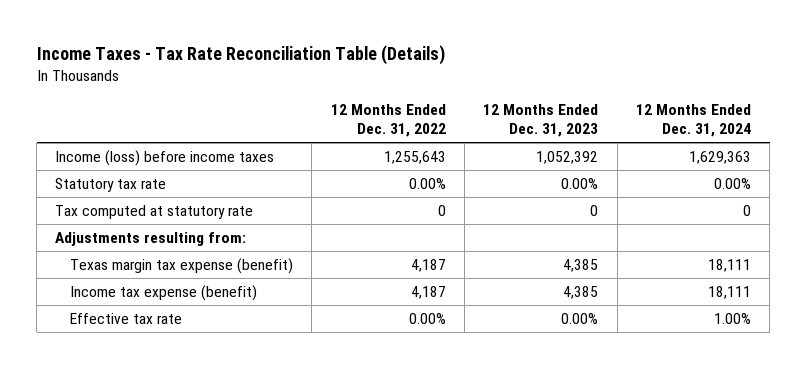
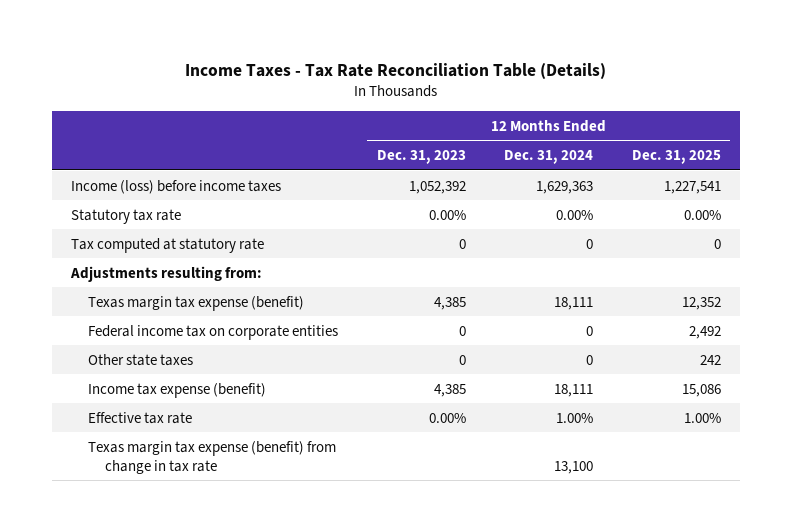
[330,104,446,138] 12 Months Ended Dec. 31, 2022 -> none
none -> [631,150,721,165] Dec. 31, 2025
none -> [88,324,339,340] Federal income tax on corporate entities
none -> [88,353,194,366] Other state taxes
none -> [88,440,337,474] Texas margin tax expense (benefit) from change in tax rate

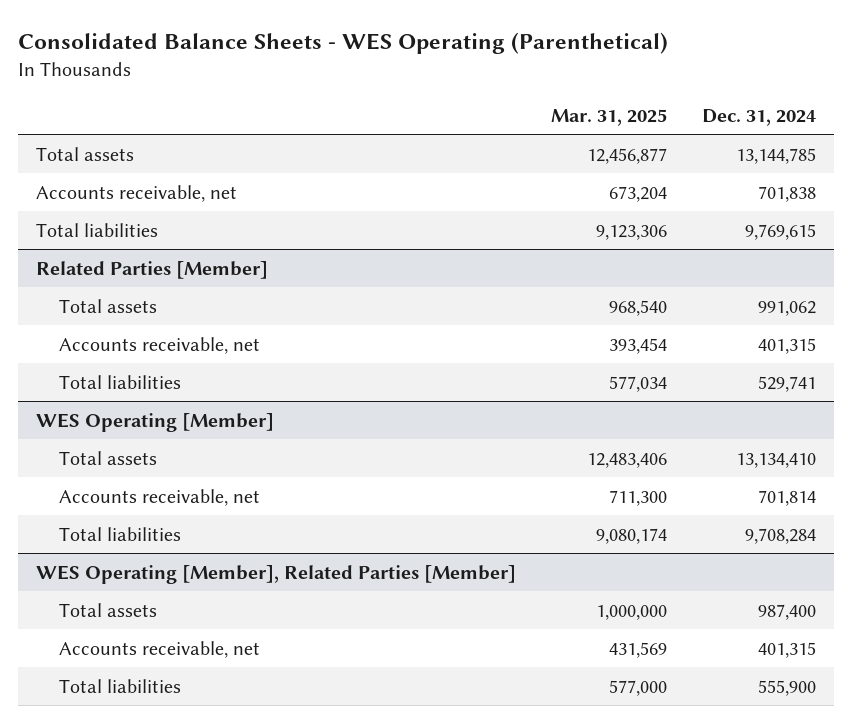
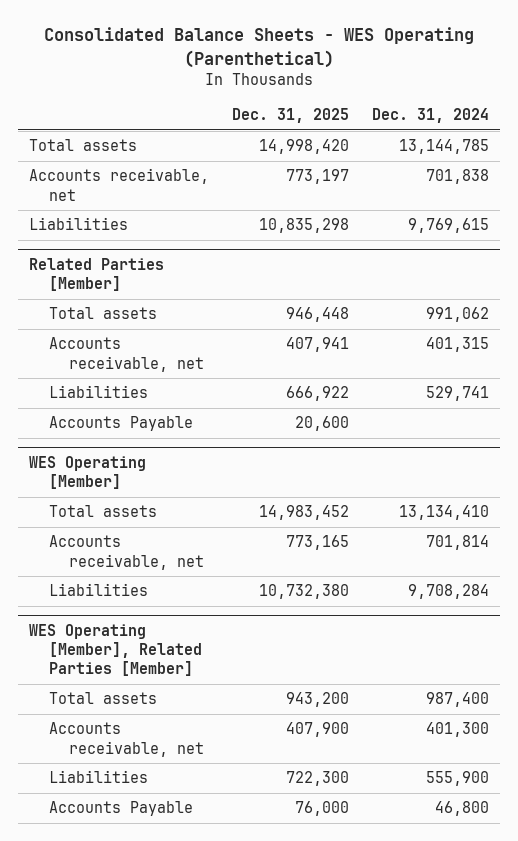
[551,108,668,126] Mar. 31, 2025 -> none
none -> [231,108,349,124] Dec. 31, 2025
[35,222,158,237] Total liabilities -> [29,217,129,231] Liabilities
[59,374,182,389] Total liabilities -> [49,385,149,399] Liabilities
none -> [49,416,194,432] Accounts Payable
[59,526,182,541] Total liabilities -> [49,583,149,597] Liabilities
[758,641,817,658] 401,315 -> [425,722,489,738] 401,300
[59,678,182,693] Total liabilities -> [49,770,149,784] Liabilities
none -> [49,801,194,817] Accounts Payable

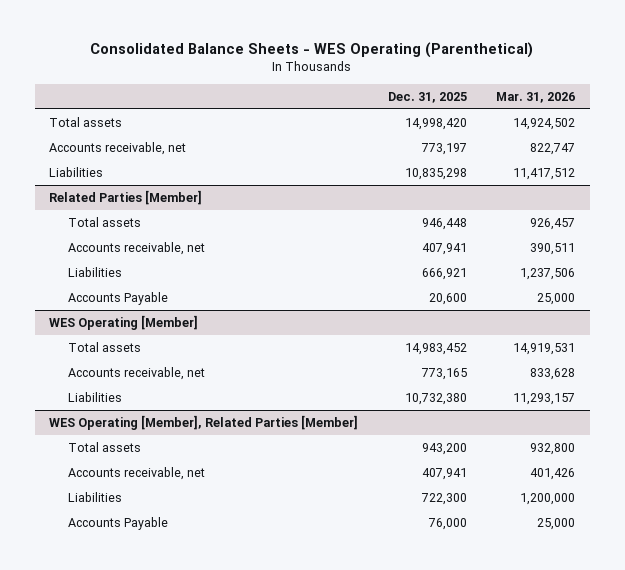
[371,108,489,124] Dec. 31, 2024 -> none
none -> [496,91,576,103] Mar. 31, 2026
[285,386,349,402] 666,922 -> [421,267,467,280] 666,921
[285,722,349,738] 407,900 -> [421,467,467,480] 407,941

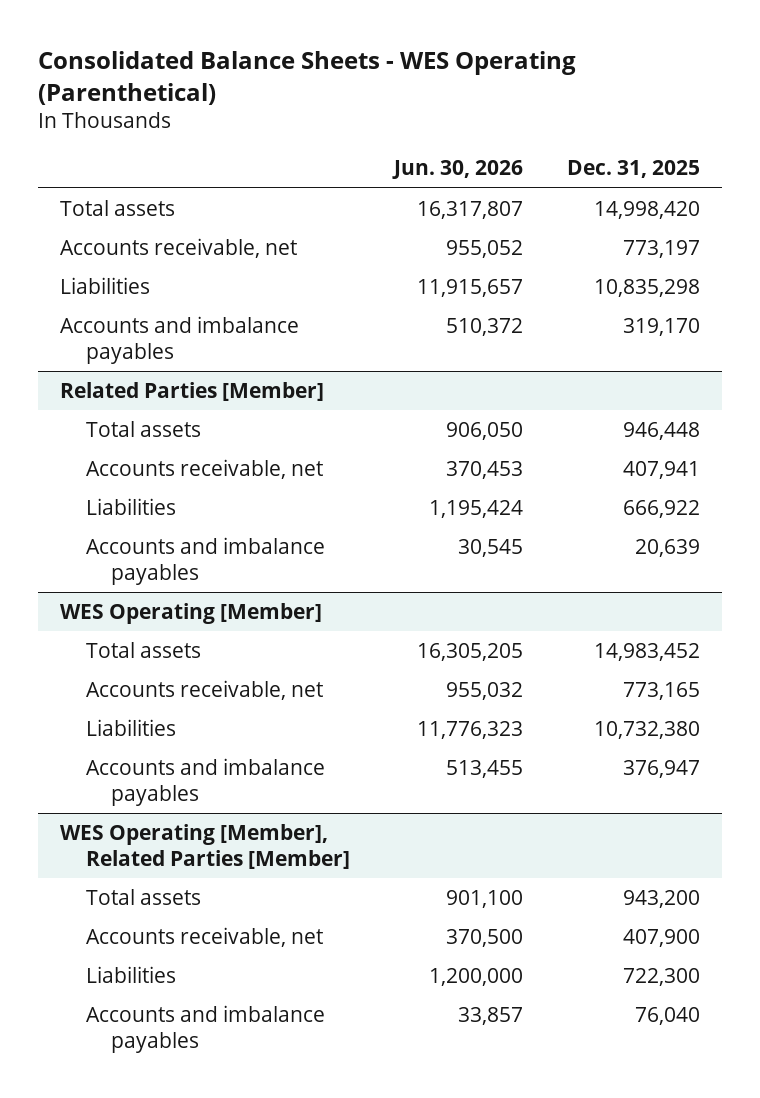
[496,91,576,103] Mar. 31, 2026 -> none
none -> [391,160,523,180] Jun. 30, 2026
none -> [59,315,299,364] Accounts and imbalance payables
[68,291,169,305] Accounts Payable -> none
[421,267,467,280] 666,921 -> [622,499,700,518] 666,922
none -> [85,536,325,585] Accounts and imbalance payables
none -> [85,757,325,806] Accounts and imbalance payables
[421,467,467,480] 407,941 -> [622,928,700,947] 407,900
[68,516,169,530] Accounts Payable -> none
none -> [85,1004,325,1053] Accounts and imbalance payables

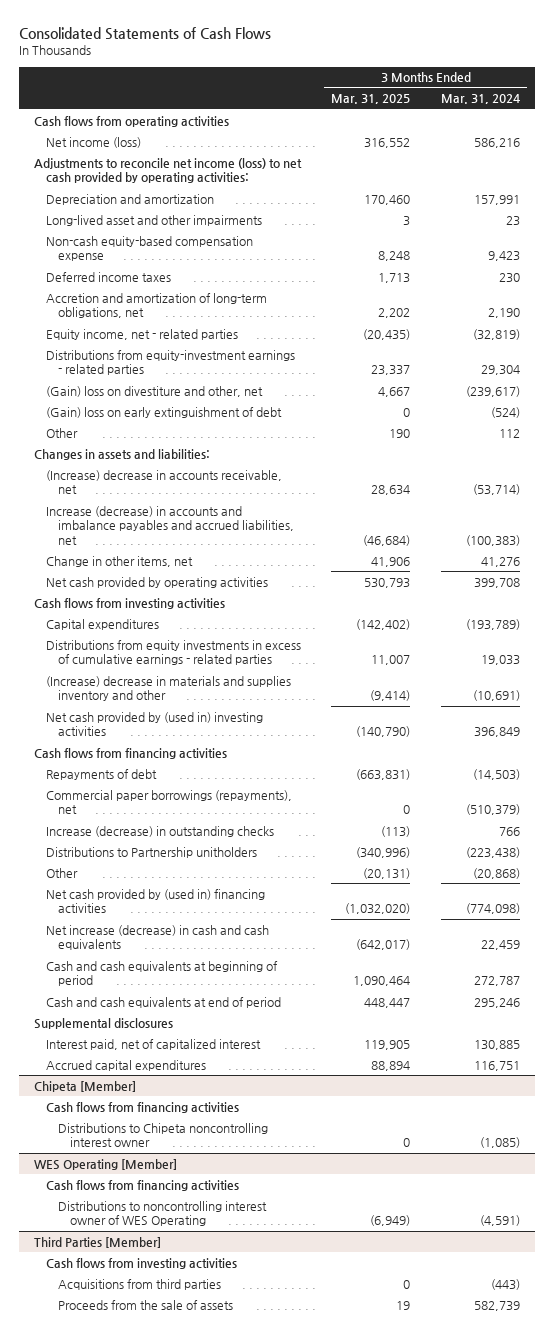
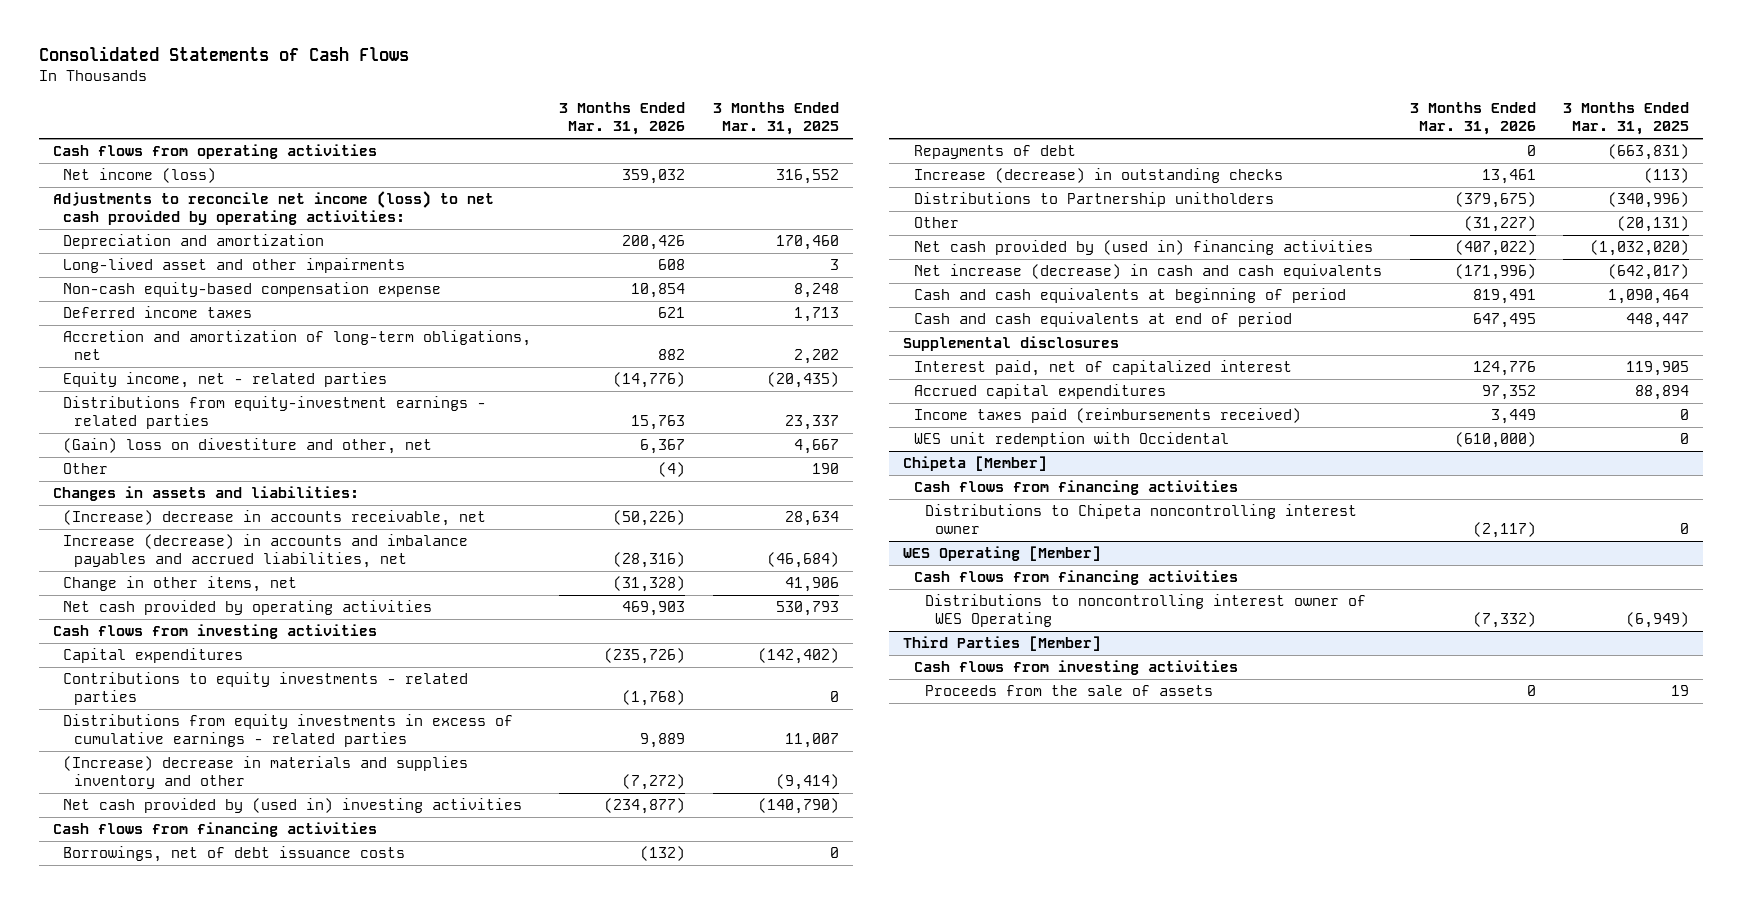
[440,94,520,105] Mar. 31, 2024 -> none
none -> [558,102,685,136] 3 Months Ended Mar. 31, 2026
[46,406,283,418] (Gain) loss on early extinguishment of debt -> none
none -> [63,672,469,706] Contributions to equity investments - related parties
none -> [63,846,406,863] Borrowings, net of debt issuance costs
[46,789,293,815] Commercial paper borrowings (repayments), net -> none
none -> [913,408,1301,424] Income taxes paid (reimbursements received)
none -> [913,432,1229,448] WES unit redemption with Occidental
[57,1278,221,1290] Acquisitions from third parties -> none

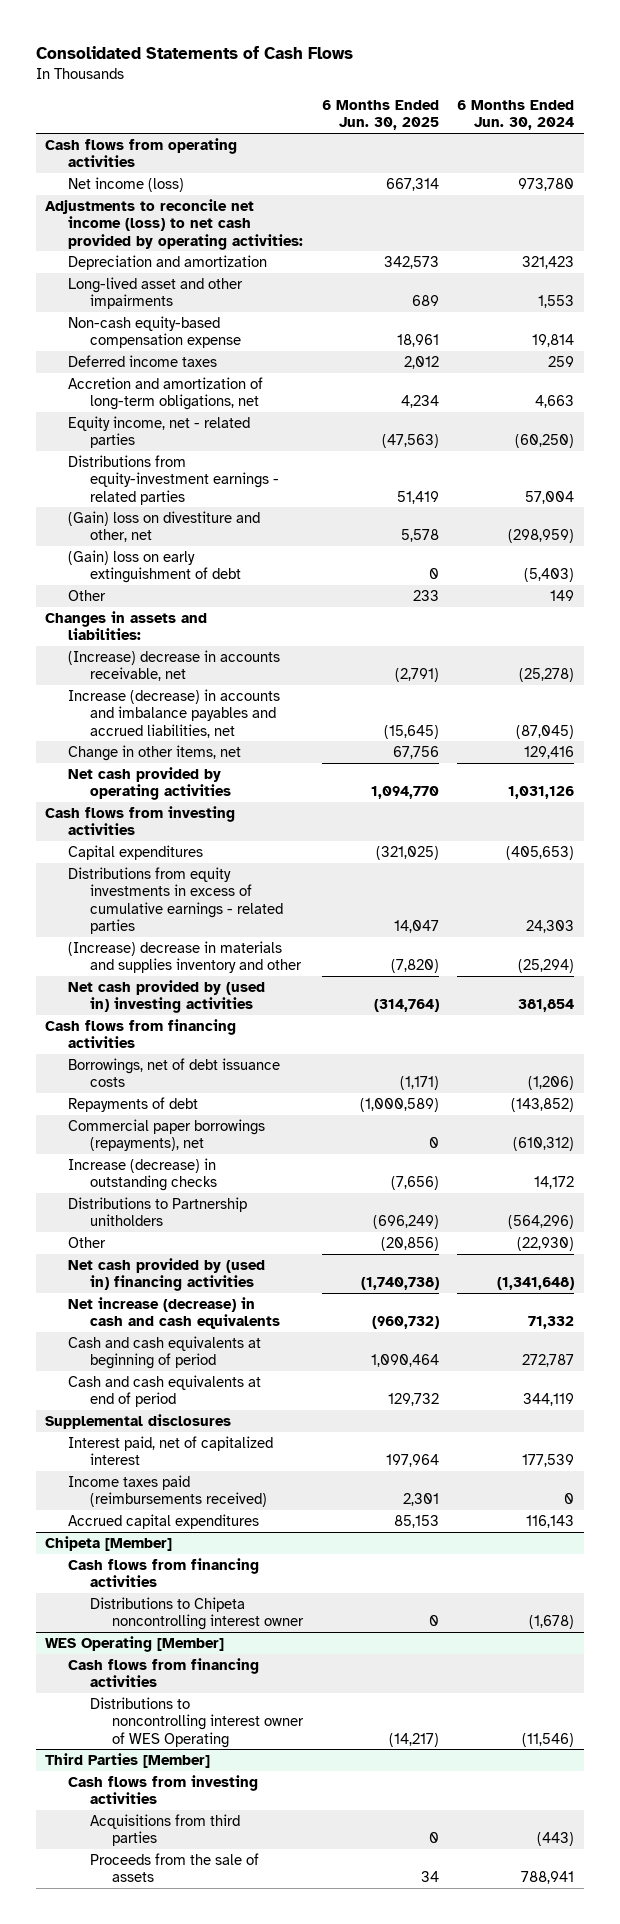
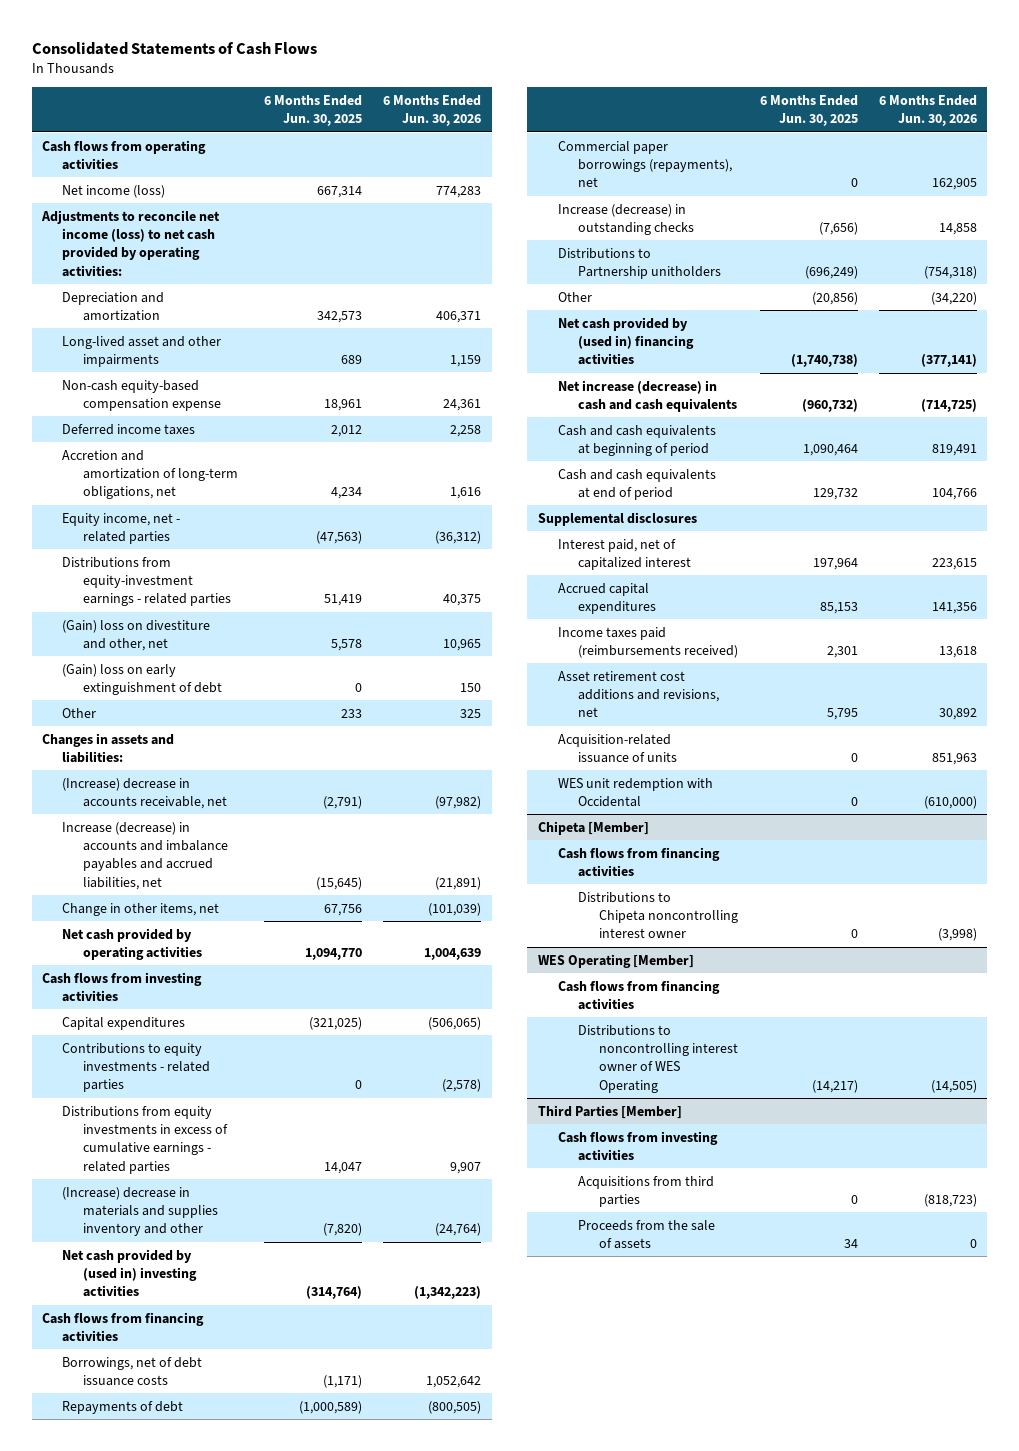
[457,99,575,131] 6 Months Ended Jun. 30, 2024 -> none
none -> [383,94,482,127] 6 Months Ended Jun. 30, 2026
none -> [62,1042,210,1093] Contributions to equity investments - related parties
[67,1474,267,1508] Income taxes paid (reimbursements received) -> [558,626,739,659] Income taxes paid (reimbursements received)
none -> [558,670,720,718] Asset retirement cost additions and revisions, net
none -> [558,733,678,764] Acquisition-related issuance of units
none -> [558,777,714,808] WES unit redemption with Occidental

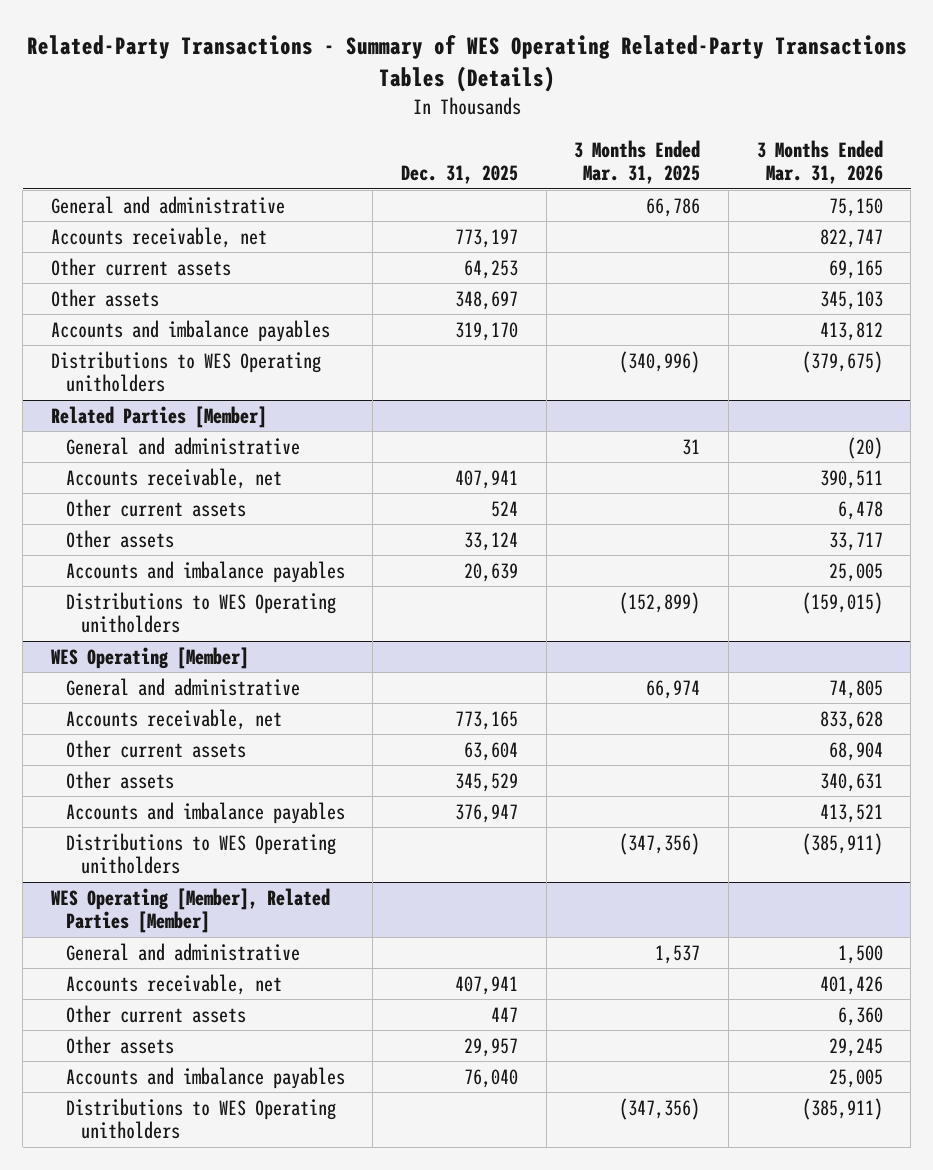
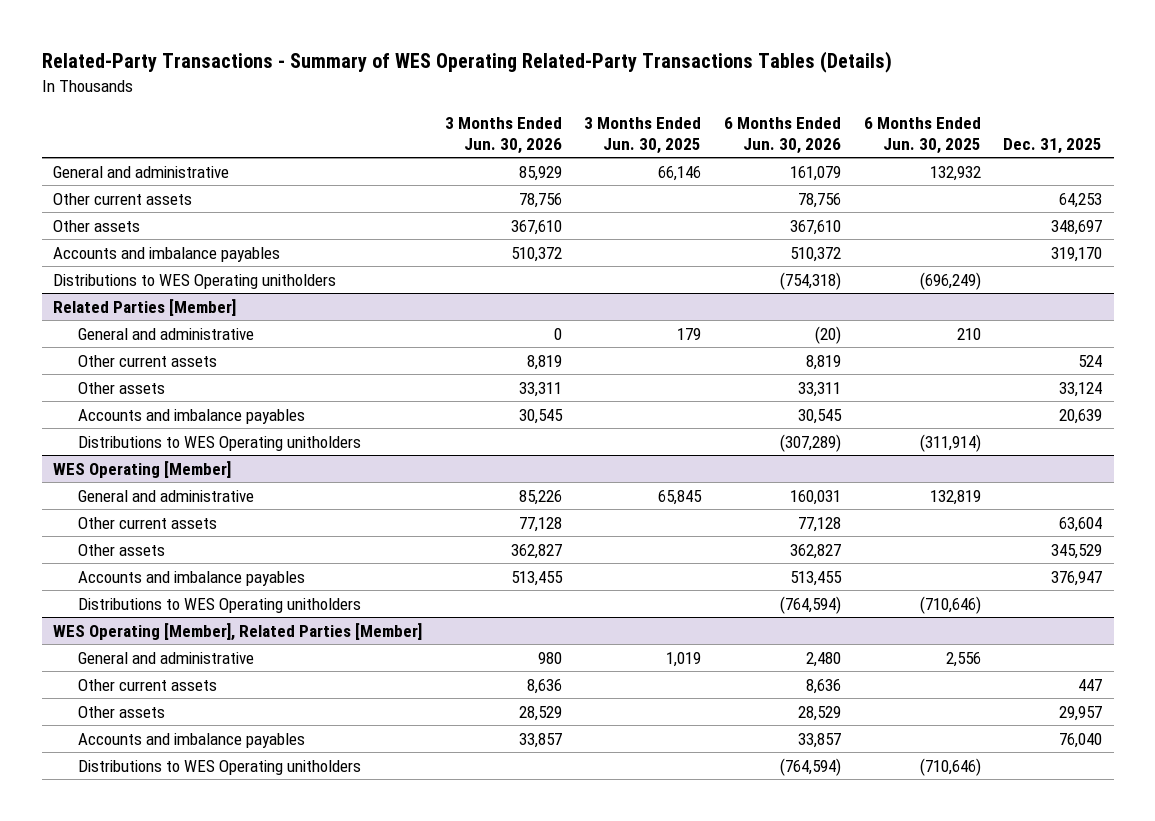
[574,139,701,185] 3 Months Ended Mar. 31, 2025 -> none
[756,139,883,185] 3 Months Ended Mar. 31, 2026 -> none
none -> [444,116,562,155] 3 Months Ended Jun. 30, 2026
none -> [584,116,702,155] 3 Months Ended Jun. 30, 2025
none -> [724,116,842,155] 6 Months Ended Jun. 30, 2026
none -> [863,116,981,155] 6 Months Ended Jun. 30, 2025
[50,226,267,248] Accounts receivable, net -> none
[65,467,282,489] Accounts receivable, net -> none
[65,708,282,730] Accounts receivable, net -> none
[65,973,282,995] Accounts receivable, net -> none

